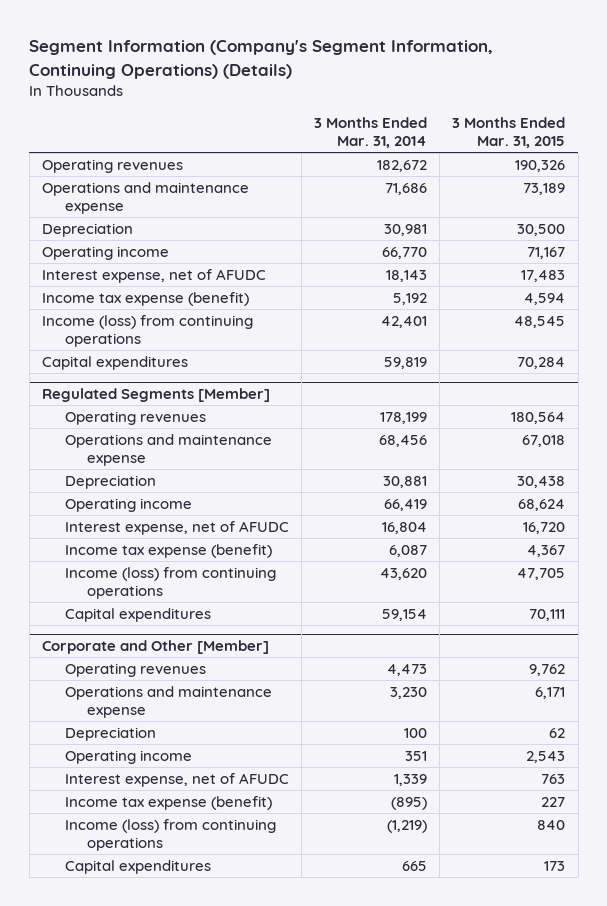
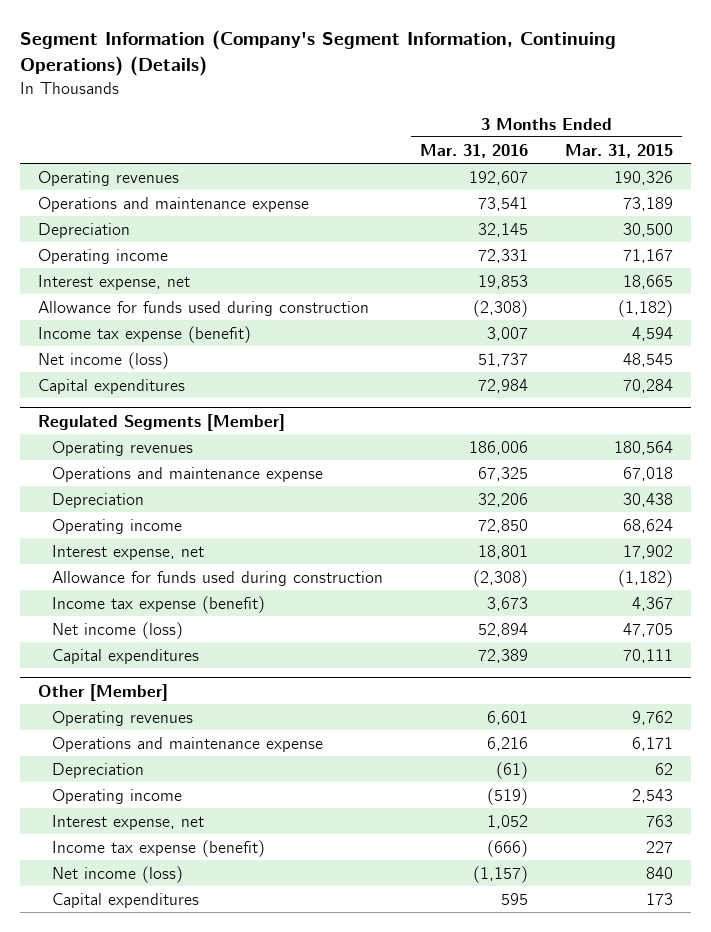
[313,116,427,149] 3 Months Ended Mar. 31, 2014 -> none
none -> [420,143,529,158] Mar. 31, 2016
[41,268,266,283] Interest expense, net of AFUDC -> [37,274,190,290] Interest expense, net
[521,269,566,282] 17,483 -> [622,274,673,289] 18,665
none -> [37,300,369,316] Allowance for funds used during construction
[41,314,253,348] Income (loss) from continuing operations -> [37,351,169,369] Net income (loss)
[64,520,289,535] Interest expense, net of AFUDC -> [52,544,205,560] Interest expense, net
[523,521,566,534] 16,720 -> [622,544,673,559] 17,902
none -> [52,570,384,586] Allowance for funds used during construction
[64,566,276,600] Income (loss) from continuing operations -> [52,621,184,639] Net income (loss)
[41,640,269,655] Corporate and Other [Member] -> [37,683,168,701] Other [Member]
[64,772,289,787] Interest expense, net of AFUDC -> [52,814,205,830] Interest expense, net
[64,818,276,852] Income (loss) from continuing operations -> none
none -> [52,865,184,883] Net income (loss)

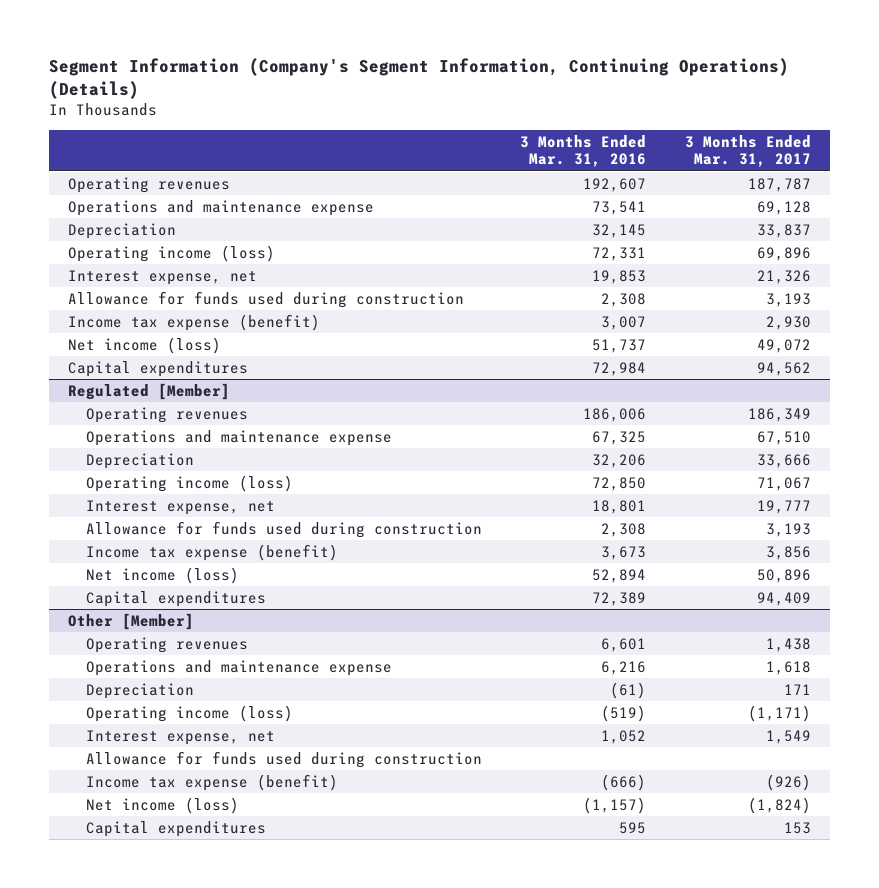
[564,143,673,158] Mar. 31, 2015 -> none
none -> [684,134,811,168] 3 Months Ended Mar. 31, 2017
[37,248,168,264] Operating income -> [68,244,276,262] Operating income (loss)
[473,299,529,317] (2,308) -> [601,292,647,307] 2,308
[37,413,285,431] Regulated Segments [Member] -> [68,382,231,400] Regulated [Member]
[52,518,183,534] Operating income -> [86,474,294,492] Operating income (loss)
[473,569,529,587] (2,308) -> [601,522,647,537] 2,308
[52,788,183,804] Operating income -> [86,704,294,722] Operating income (loss)
none -> [86,750,483,768] Allowance for funds used during construction

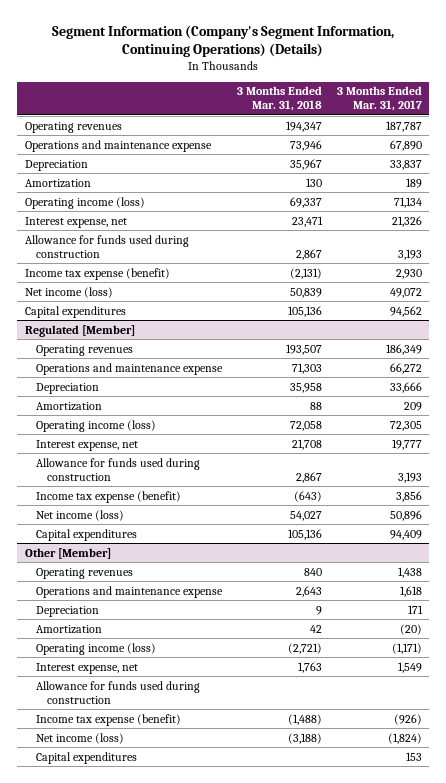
[520,134,647,168] 3 Months Ended Mar. 31, 2016 -> none
none -> [236,86,322,112] 3 Months Ended Mar. 31, 2018
[756,200,811,215] 69,128 -> [389,139,422,151] 67,890
none -> [24,178,91,188] Amortization
[756,246,811,261] 69,896 -> [393,196,422,208] 71,134
[756,430,811,445] 67,510 -> [389,362,422,374] 66,272
none -> [35,401,102,411] Amortization
[756,476,811,491] 71,067 -> [389,420,422,431] 72,305
none -> [35,624,102,634] Amortization

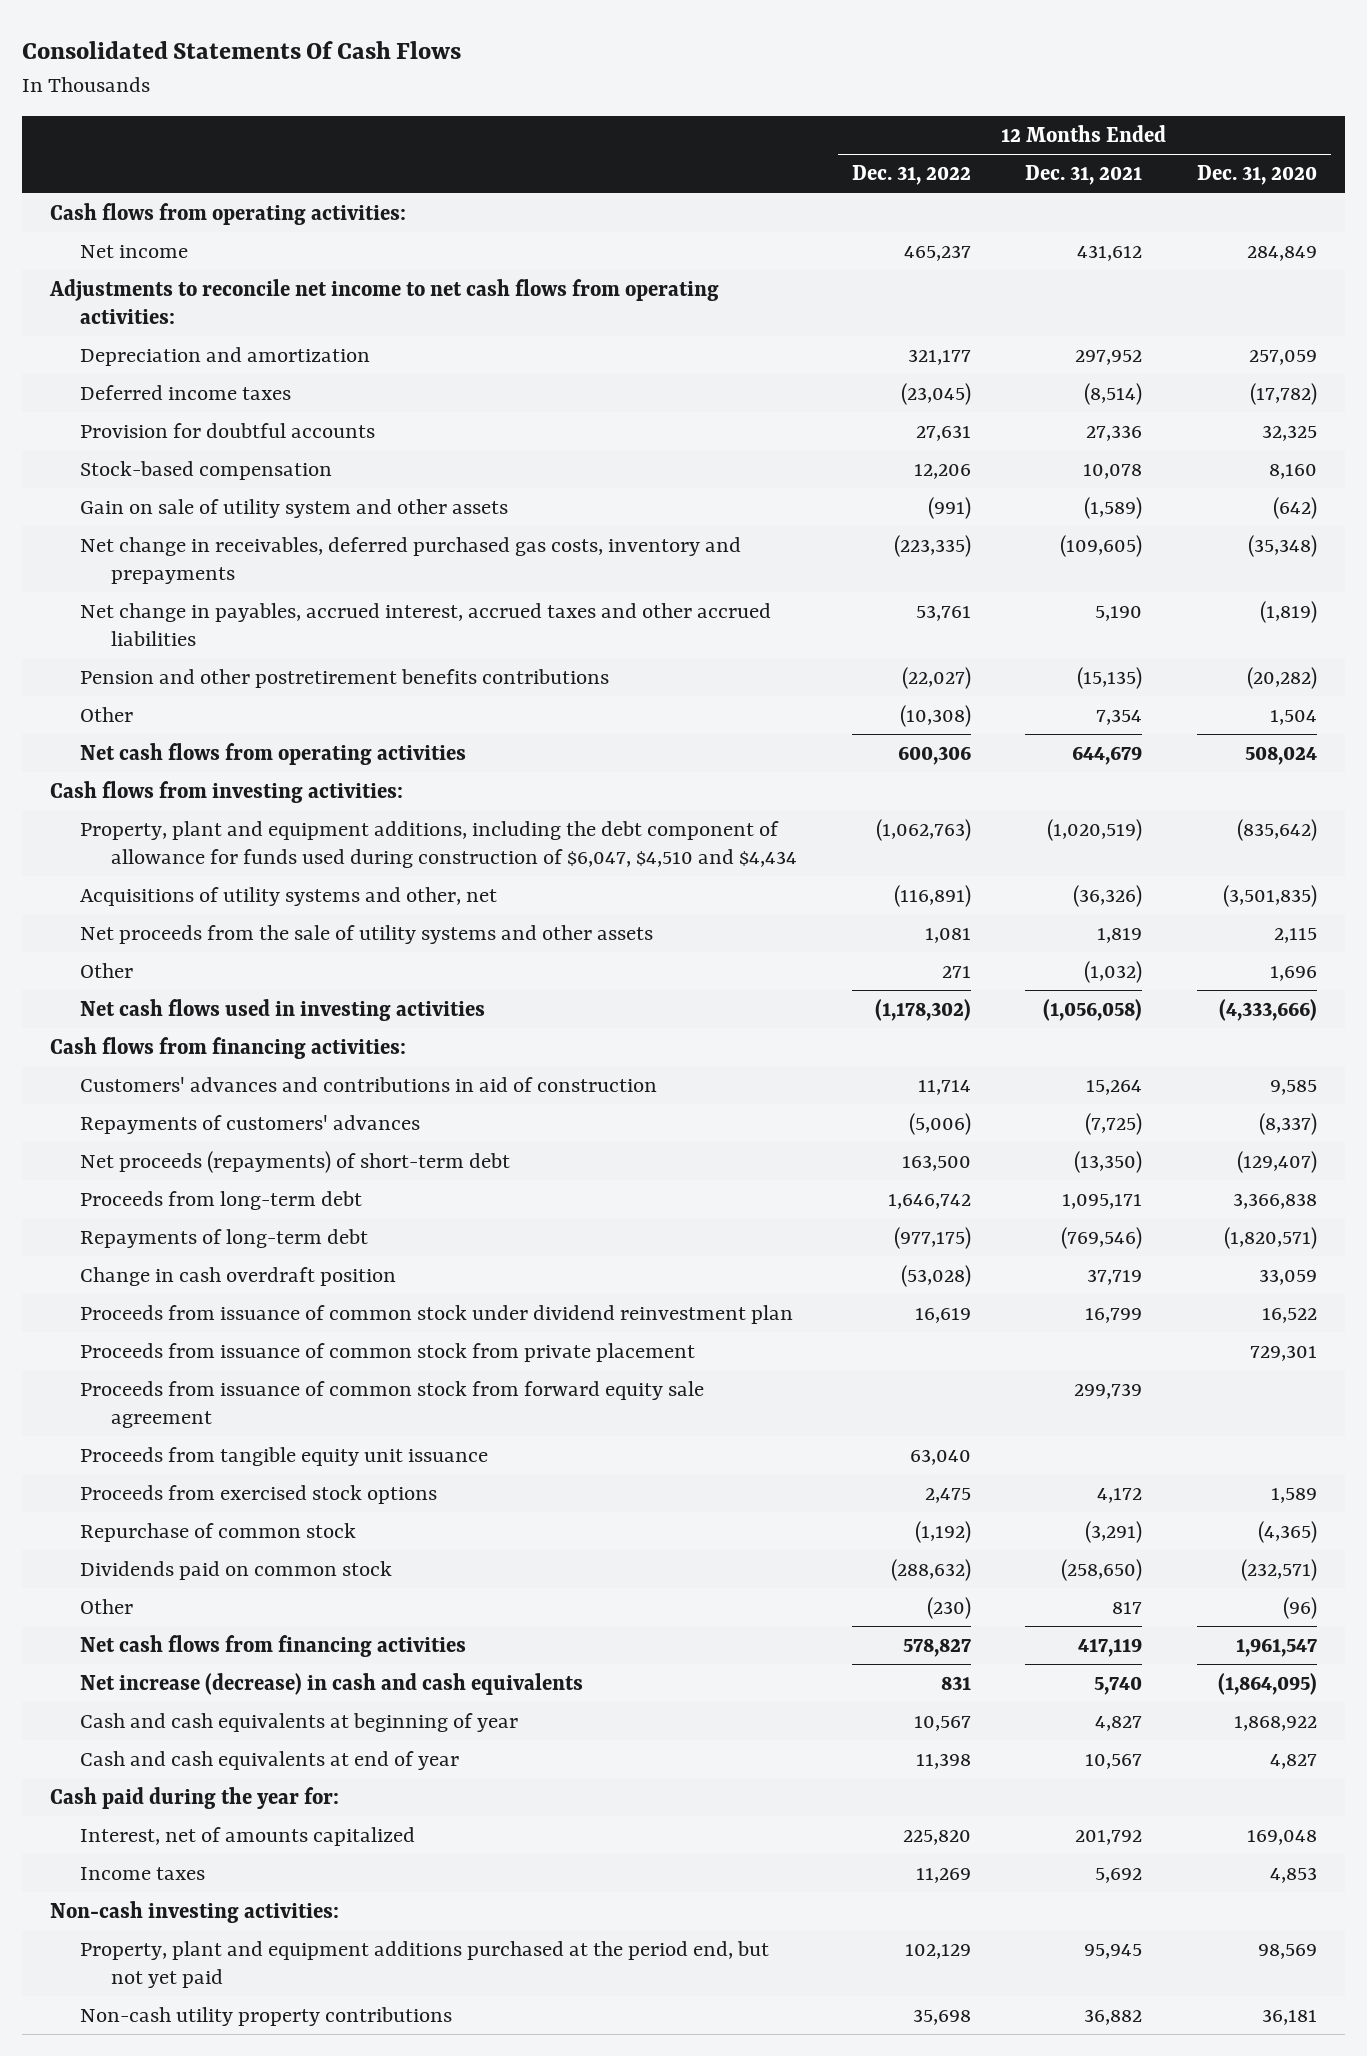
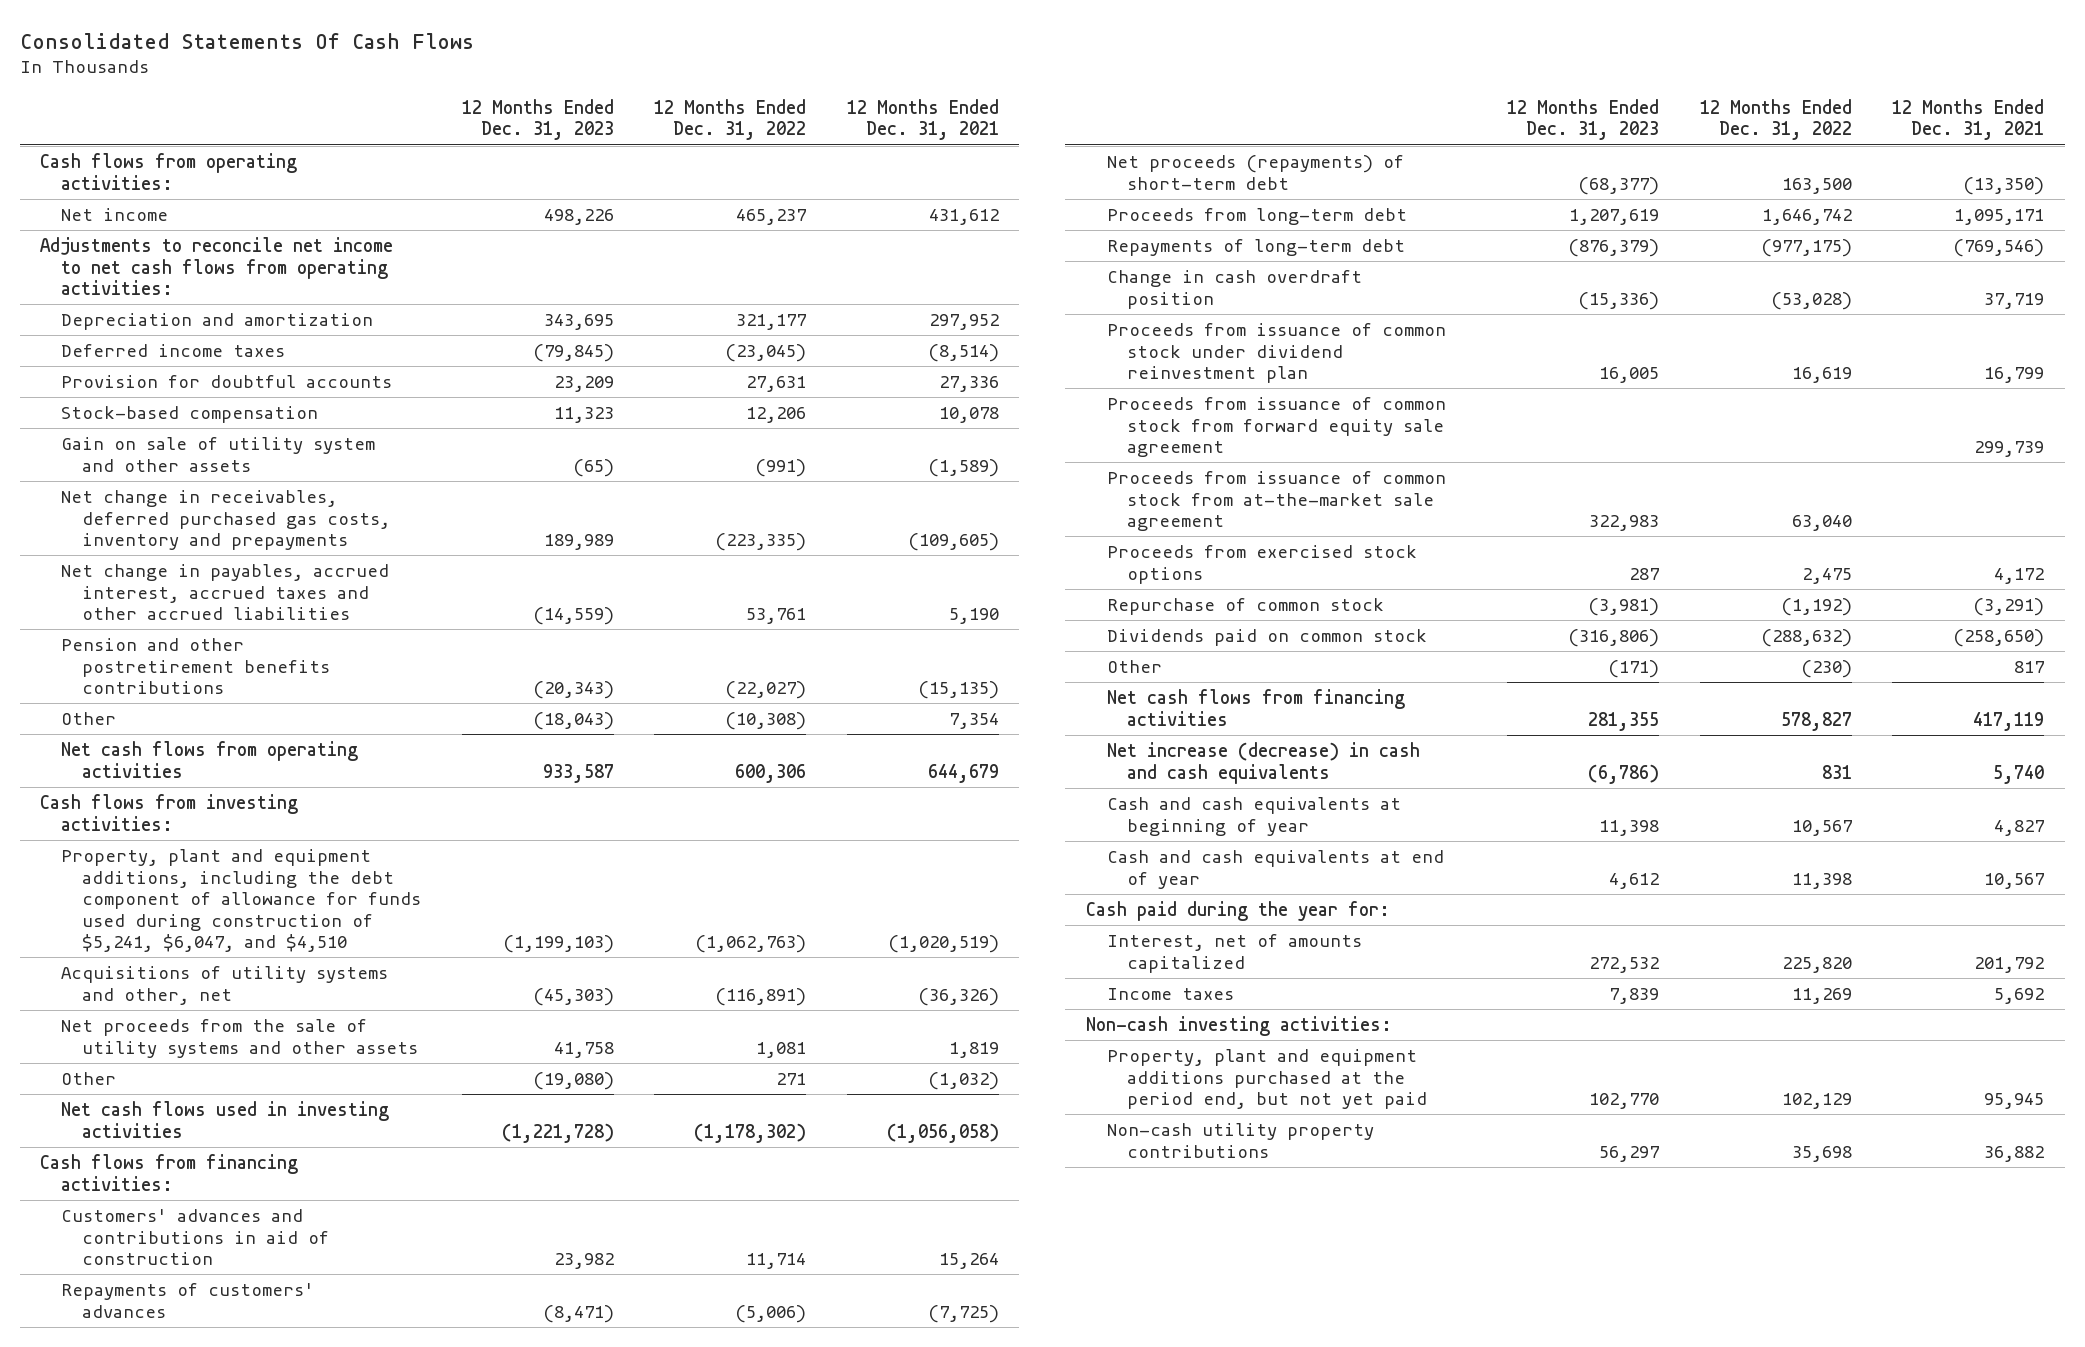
[1197,165,1318,186] Dec. 31, 2020 -> none
none -> [461,98,614,141] 12 Months Ended Dec. 31, 2023
[80,821,798,868] Property, plant and equipment additions, including the debt component of allowance for funds used during construction of $6,047, $4,510 and $4,434 -> [61,849,421,953] Property, plant and equipment additions, including the debt component of allowance for funds used during construction of $5,241, $6,047, and $4,510
[80,1343,696,1363] Proceeds from issuance of common stock from private placement -> none
[80,1447,489,1467] Proceeds from tangible equity unit issuance -> [1106,471,1446,532] Proceeds from issuance of common stock from at-the-market sale agreement

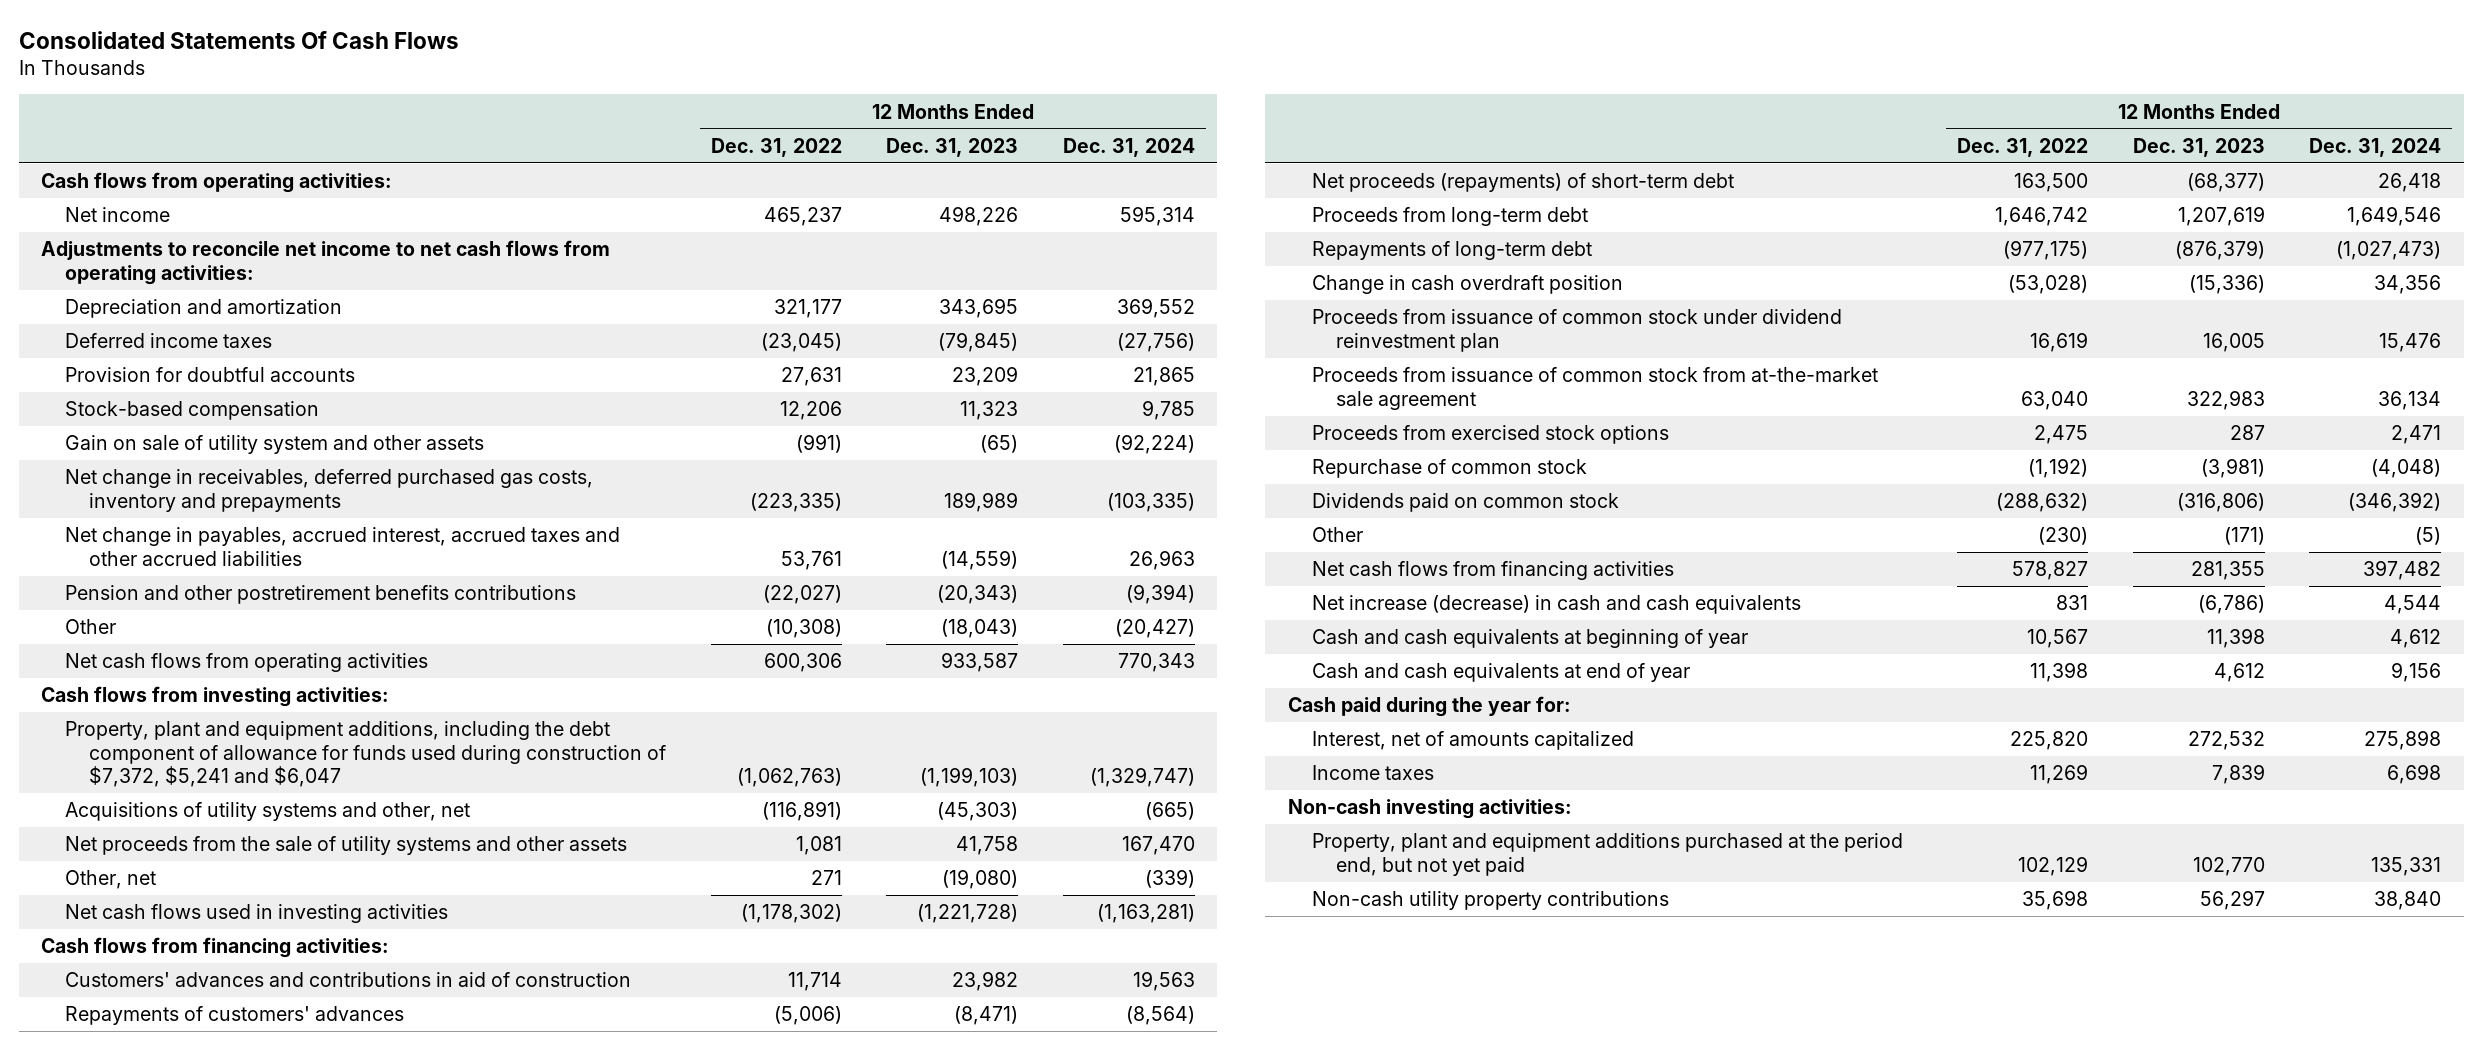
[846,98,999,141] 12 Months Ended Dec. 31, 2021 -> none
none -> [1062,137,1195,157] Dec. 31, 2024
[61,849,421,953] Property, plant and equipment additions, including the debt component of allowance for funds used during construction of $5,241, $6,047, and $4,510 -> [65,721,667,787] Property, plant and equipment additions, including the debt component of allowance for funds used during construction of $7,372, $5,241 and $6,047
[61,1072,117,1086] Other -> [65,870,157,890] Other, net
[1106,397,1446,458] Proceeds from issuance of common stock from forward equity sale agreement -> none

